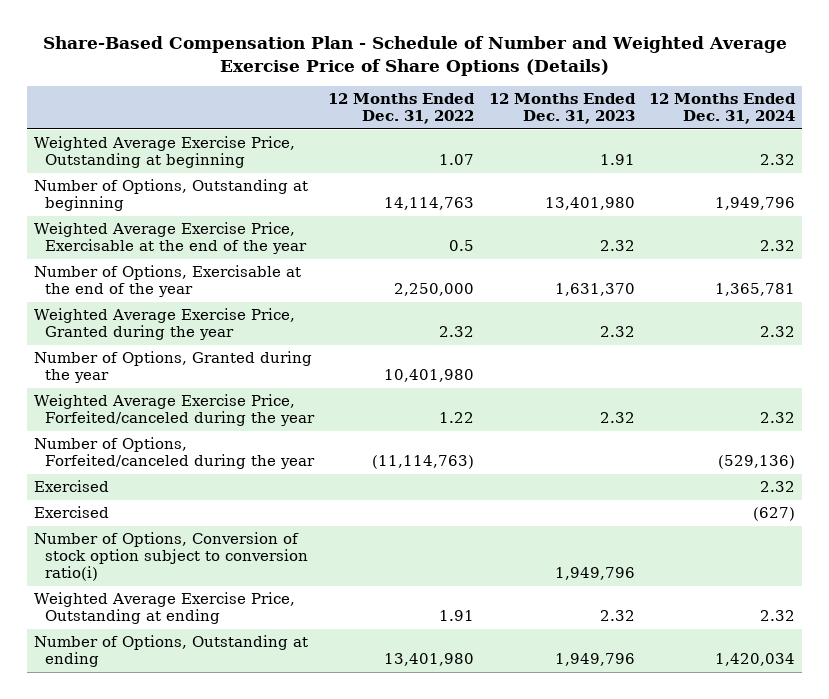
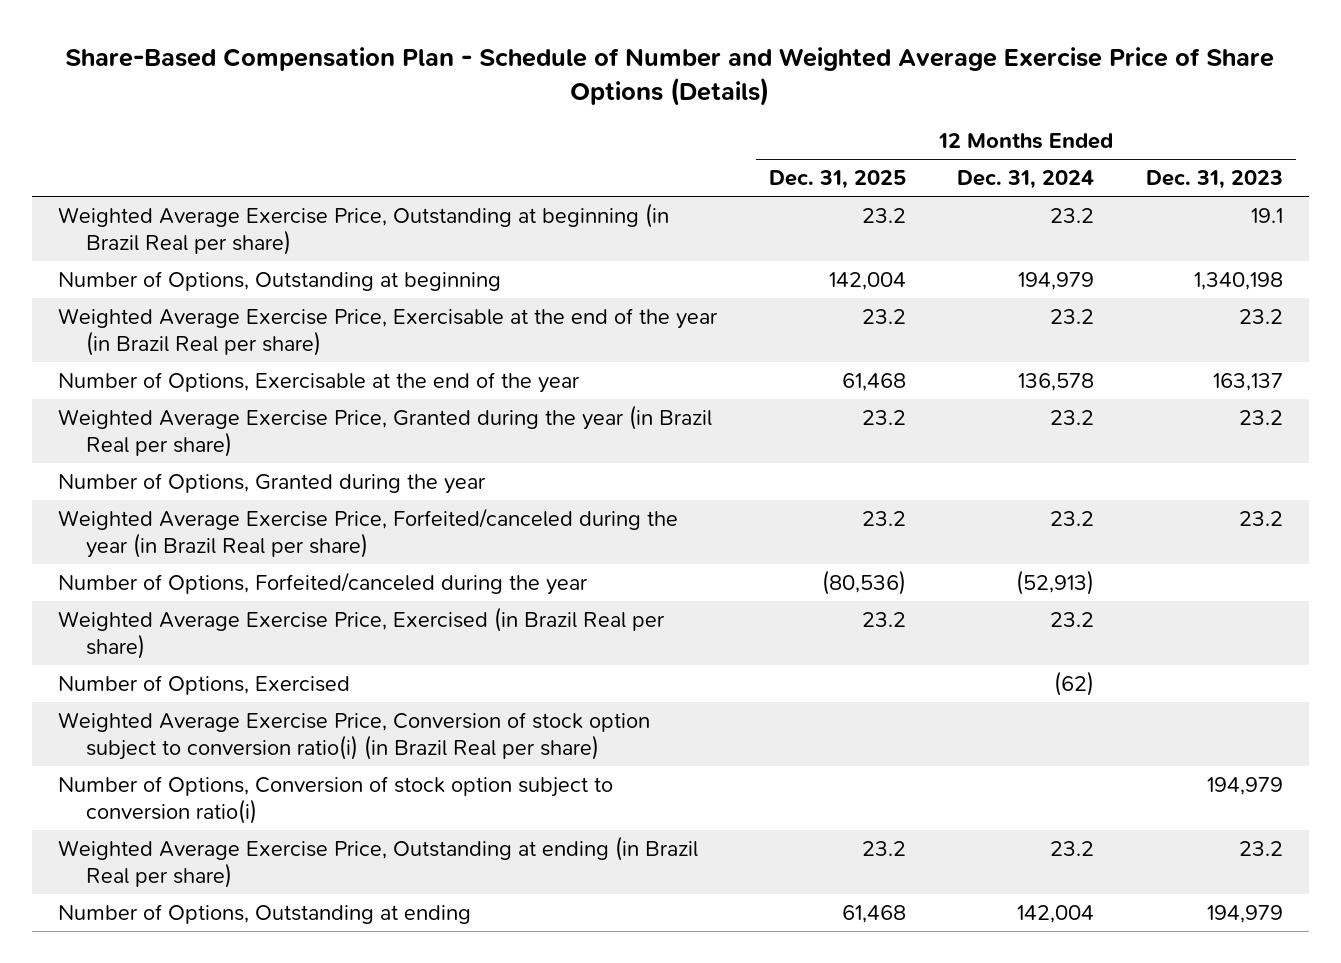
[328,93,476,125] 12 Months Ended Dec. 31, 2022 -> none
none -> [768,170,906,190] Dec. 31, 2025
[34,136,296,169] Weighted Average Exercise Price, Outstanding at beginning -> [57,202,669,256] Weighted Average Exercise Price, Outstanding at beginning (in Brazil Real per share)
[599,154,635,166] 1.91 -> [1250,207,1283,223] 19.1
[759,154,795,166] 2.32 -> [1050,207,1095,223] 23.2
[544,197,635,211] 13,401,980 -> [1193,271,1283,290] 1,340,198
[714,197,795,211] 1,949,796 -> [1018,271,1095,290] 194,979
[34,222,307,255] Weighted Average Exercise Price, Exercisable at the end of the year -> [57,307,718,357] Weighted Average Exercise Price, Exercisable at the end of the year (in Brazil Real per share)
[599,240,635,252] 2.32 -> [1238,308,1283,324] 23.2
[759,240,795,252] 2.32 -> [1050,308,1095,324] 23.2
[554,283,635,297] 1,631,370 -> [1212,372,1283,391] 163,137
[714,283,795,297] 1,365,781 -> [1018,372,1095,391] 136,578
[34,308,296,341] Weighted Average Exercise Price, Granted during the year -> [57,404,712,458] Weighted Average Exercise Price, Granted during the year (in Brazil Real per share)
[599,326,635,338] 2.32 -> [1238,409,1283,425] 23.2
[759,326,795,338] 2.32 -> [1050,409,1095,425] 23.2
[34,480,110,493] Exercised -> none
[34,394,315,427] Weighted Average Exercise Price, Forfeited/canceled during the year -> [57,507,678,559] Weighted Average Exercise Price, Forfeited/canceled during the year (in Brazil Real per share)
[599,412,635,424] 2.32 -> [1238,510,1283,526] 23.2
[759,412,795,424] 2.32 -> [1050,510,1095,526] 23.2
[717,455,795,470] (529,136) -> [1016,569,1095,595] (52,913)
none -> [57,606,665,660] Weighted Average Exercise Price, Exercised (in Brazil Real per share)
[34,506,110,519] Exercised -> [57,674,350,695] Number of Options, Exercised
[752,507,795,522] (627) -> [1054,670,1095,696] (62)
none -> [57,711,650,761] Weighted Average Exercise Price, Conversion of stock option subject to conversion ratio(i) (in Brazil Real per share)
[554,567,635,581] 1,949,796 -> [1206,776,1283,795] 194,979
[34,592,296,625] Weighted Average Exercise Price, Outstanding at ending -> [57,835,698,889] Weighted Average Exercise Price, Outstanding at ending (in Brazil Real per share)
[599,610,635,622] 2.32 -> [1238,840,1283,856] 23.2
[759,610,795,622] 2.32 -> [1050,840,1095,856] 23.2
[554,653,635,667] 1,949,796 -> [1206,904,1283,923] 194,979
[714,653,795,667] 1,420,034 -> [1017,904,1095,923] 142,004

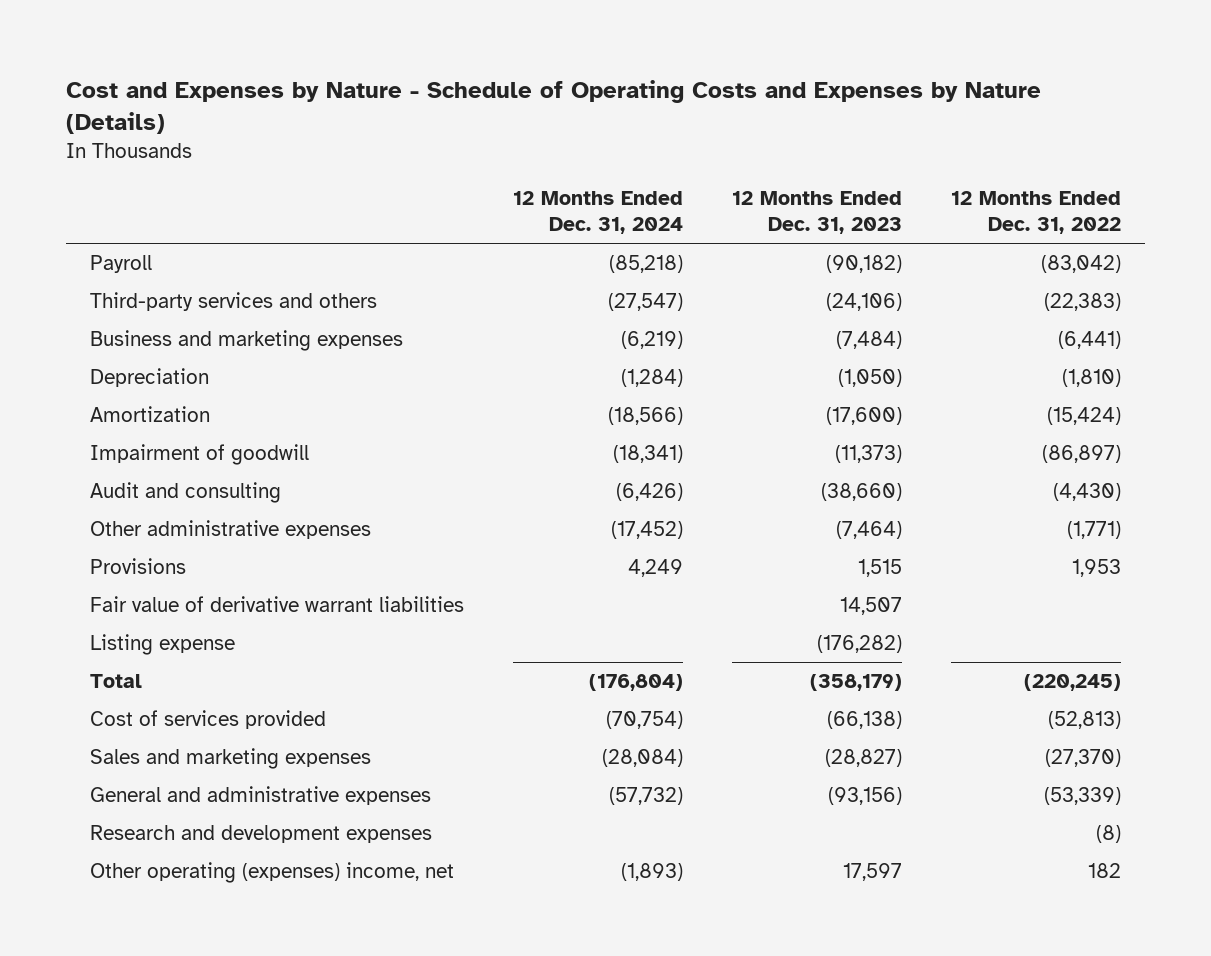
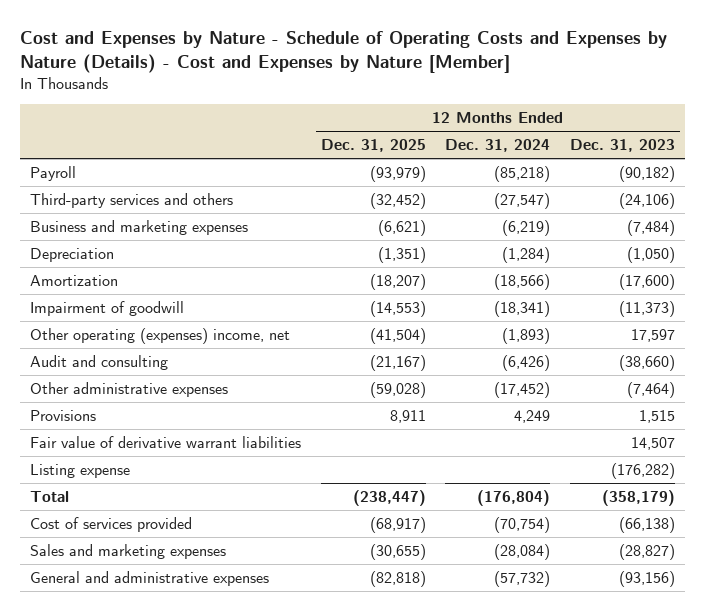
[66,80,1042,135] Cost and Expenses by Nature - Schedule of Operating Costs and Expenses by Nature (Details) -> [19,30,667,73] Cost and Expenses by Nature - Schedule of Operating Costs and Expenses by Nature (Details) - Cost and Expenses by Nature [Member]
[950,190,1121,235] 12 Months Ended Dec. 31, 2022 -> none
none -> [320,139,426,153] Dec. 31, 2025
[90,861,455,883] Other operating (expenses) income, net -> [29,327,290,344] Other operating (expenses) income, net
[90,824,433,843] Research and development expenses -> none

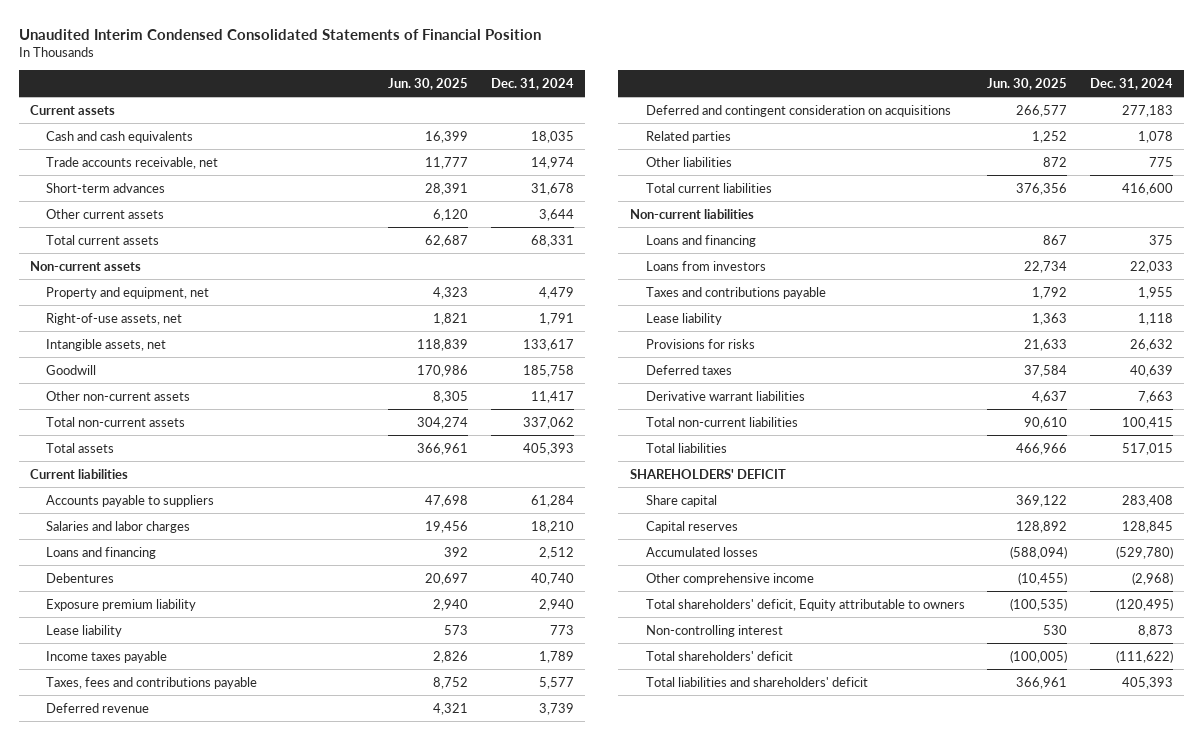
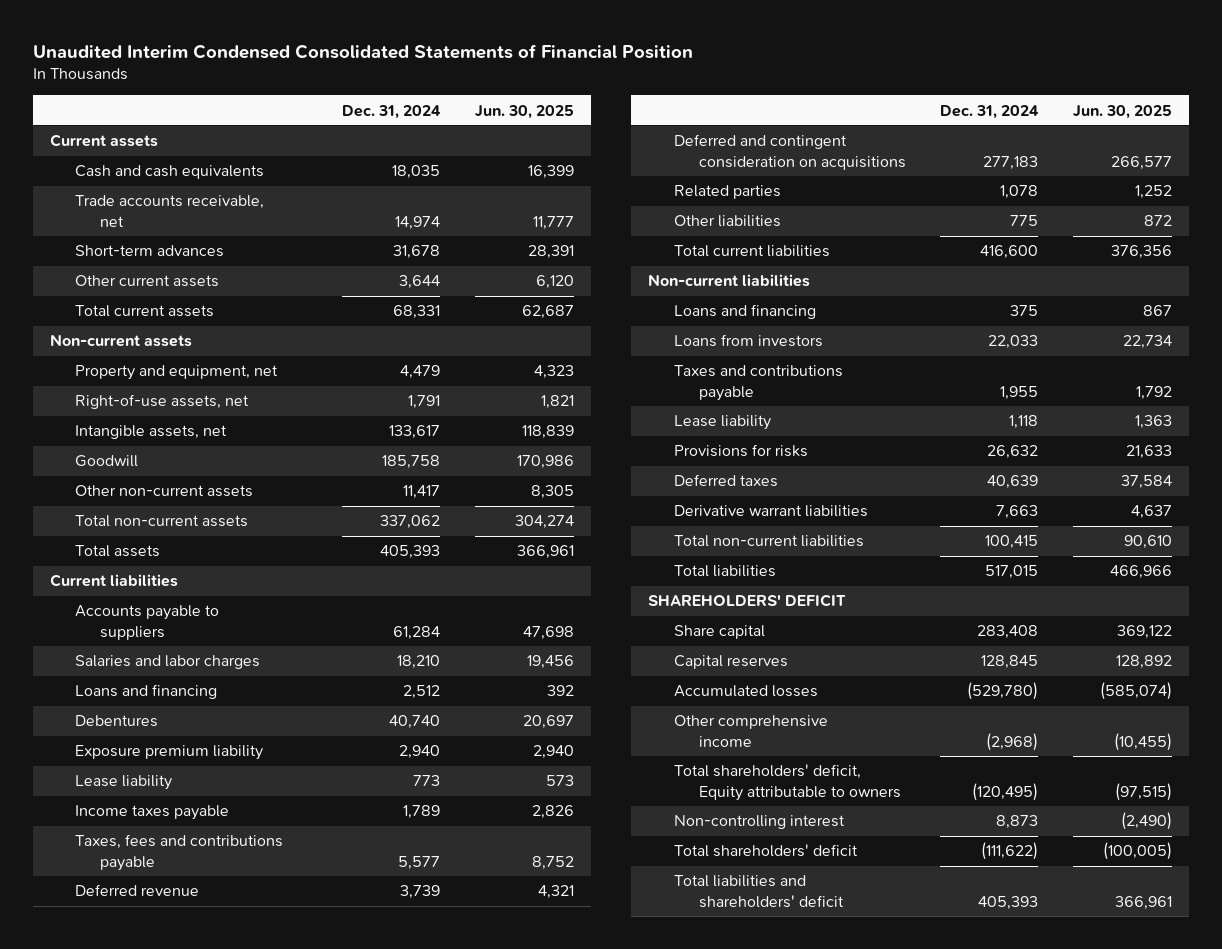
[1010,545,1068,559] (588,094) -> [1100,682,1173,701] (585,074)
[1010,597,1068,611] (100,535) -> [1115,782,1173,801] (97,515)
[1043,624,1068,635] 530 -> [1121,812,1173,831] (2,490)

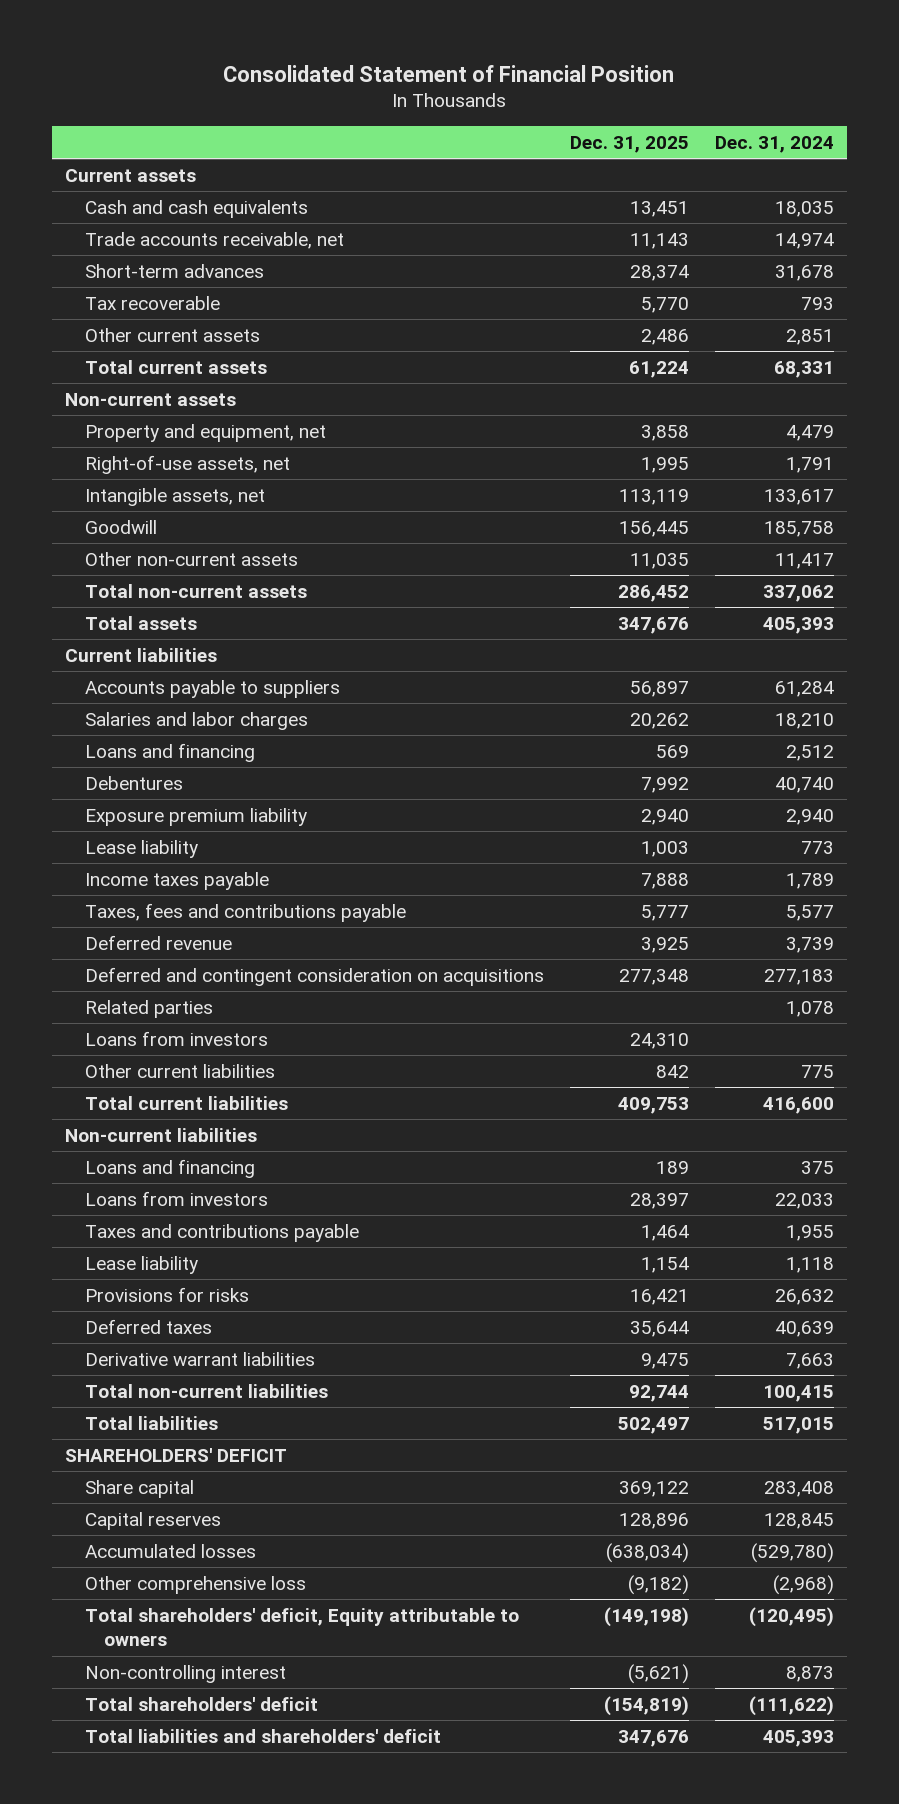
[32,43,693,59] Unaudited Interim Condensed Consolidated Statements of Financial Position -> [223,64,675,82] Consolidated Statement of Financial Position
[474,104,574,119] Jun. 30, 2025 -> none
none -> [569,136,689,154] Dec. 31, 2025
none -> [84,295,220,310] Tax recoverable
[398,275,440,290] 3,644 -> [785,328,834,345] 2,851
none -> [84,1030,268,1046] Loans from investors
[673,215,781,228] Other liabilities -> [84,1063,275,1078] Other current liabilities
[673,715,828,747] Other comprehensive income -> [84,1575,306,1594] Other comprehensive loss

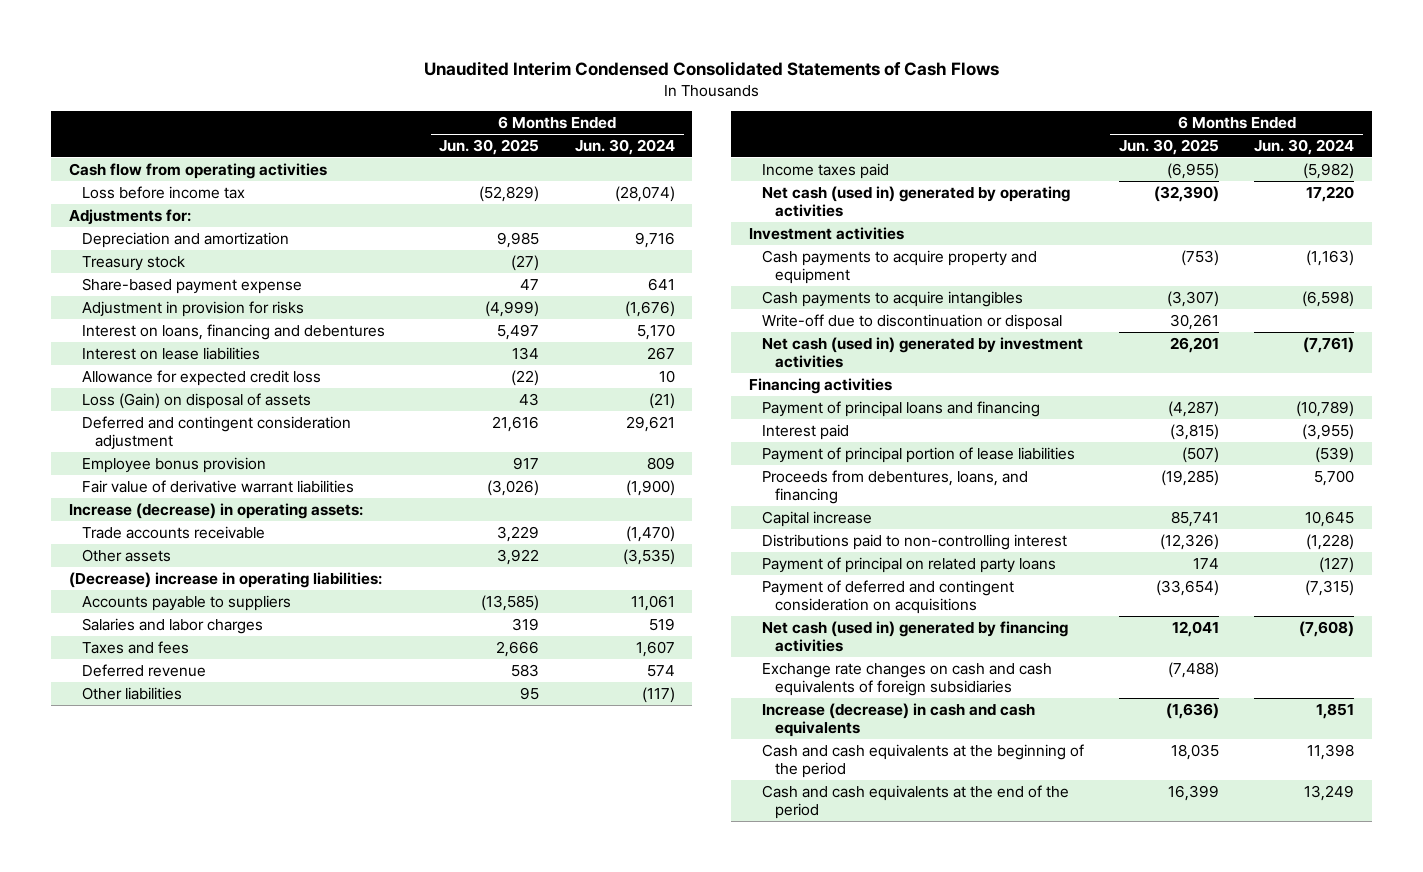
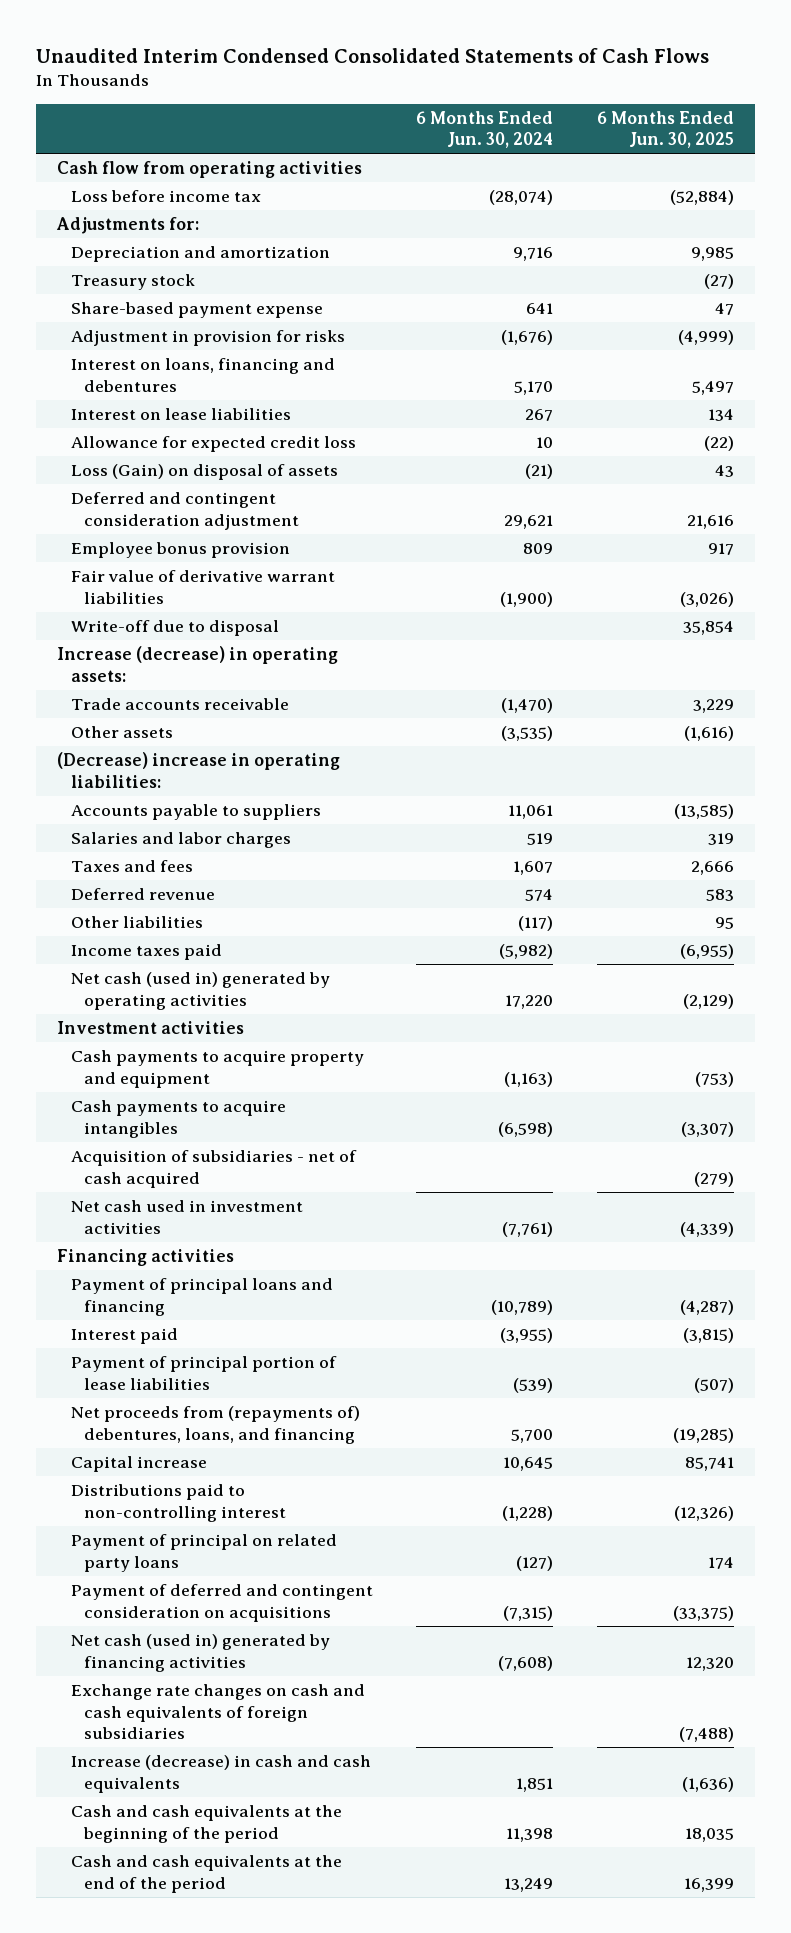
[479,185,540,202] (52,829) -> [669,190,734,206] (52,884)
none -> [70,620,279,637] Write-off due to disposal
[497,548,540,565] 3,922 -> [683,726,734,742] (1,616)
[1154,185,1220,202] (32,390) -> [682,993,734,1009] (2,129)
[761,313,1062,330] Write-off due to discontinuation or disposal -> none
none -> [70,1150,357,1188] Acquisition of subsidiaries - net of cash acquired
[761,336,1083,369] Net cash (used in) generated by investment activities -> [70,1200,303,1234] Net cash used in investment activities
[1170,336,1220,353] 26,201 -> [679,1221,734,1237] (4,339)
[761,469,1028,505] Proceeds from debentures, loans, and financing -> [70,1406,360,1444] Net proceeds from (repayments of) debentures, loans, and financing
[1156,579,1220,596] (33,654) -> [672,1605,734,1621] (33,375)
[1172,620,1220,637] 12,041 -> [685,1656,734,1671] 12,320

